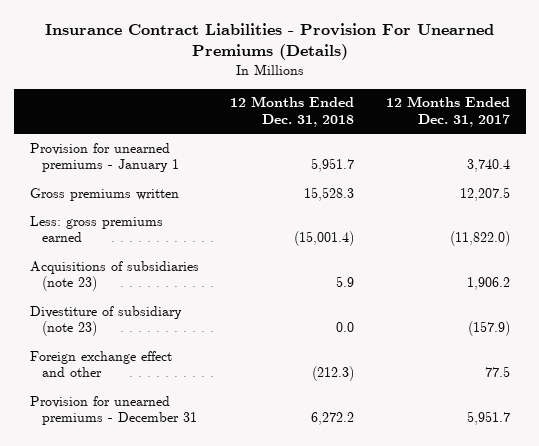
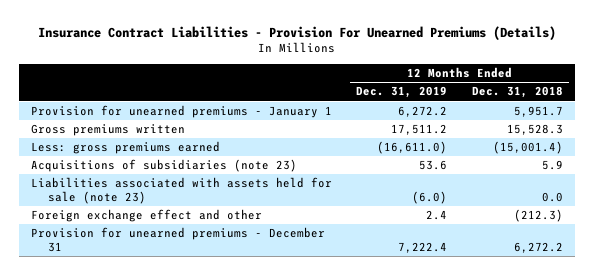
[385,96,510,128] 12 Months Ended Dec. 31, 2017 -> none
none -> [356,86,448,99] Dec. 31, 2019
[29,305,182,337] Divestiture of subsidiary (note 23) -> none
none -> [31,177,333,205] Liabilities associated with assets held for sale (note 23)

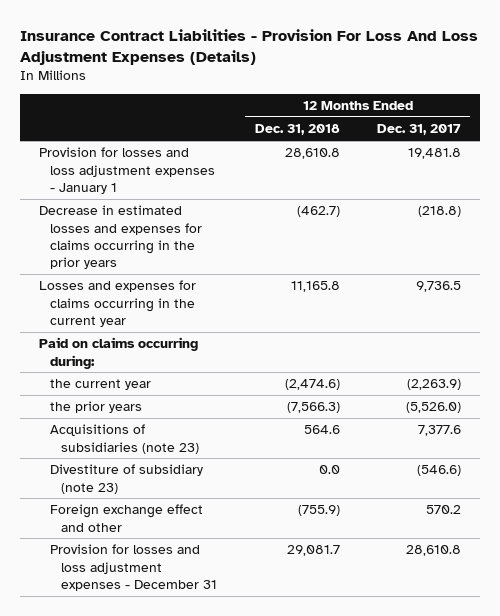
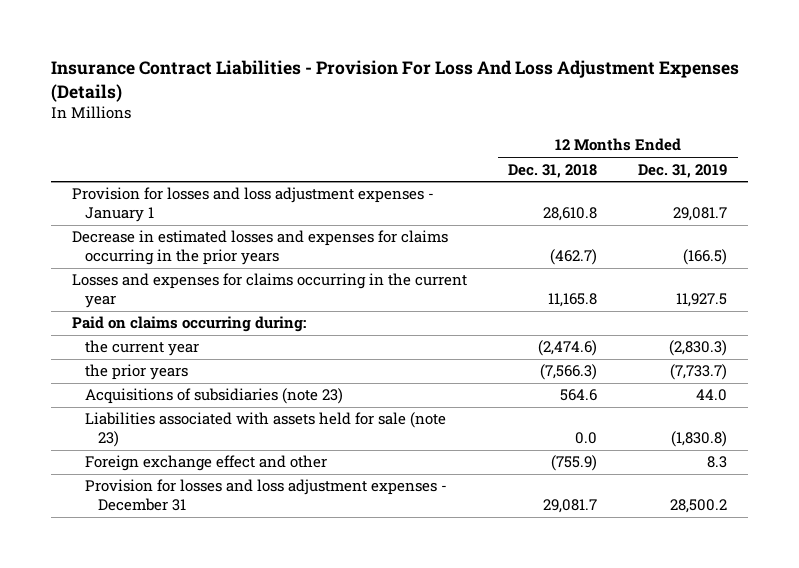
[377,124,462,136] Dec. 31, 2017 -> none
none -> [638,163,728,178] Dec. 31, 2019
[49,464,203,494] Divestiture of subsidiary (note 23) -> none
none -> [84,412,446,447] Liabilities associated with assets held for sale (note 23)

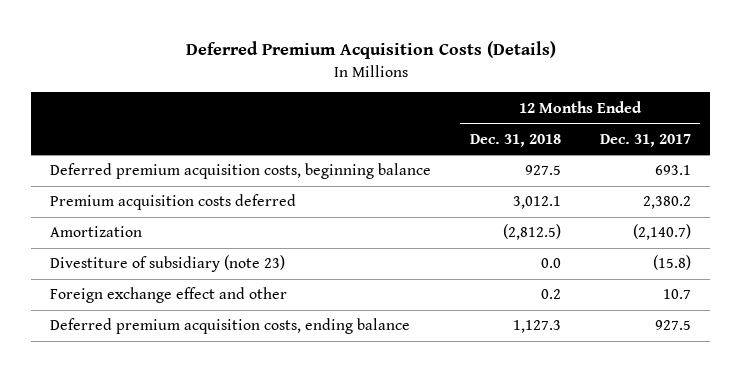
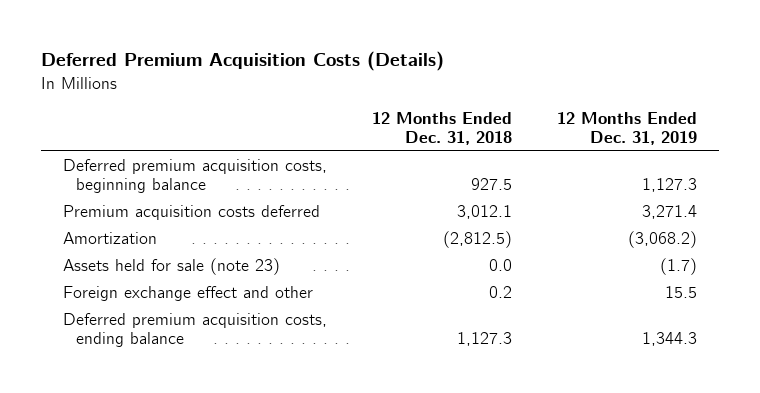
[599,133,691,147] Dec. 31, 2017 -> none
none -> [557,111,698,145] 12 Months Ended Dec. 31, 2019
[50,255,286,273] Divestiture of subsidiary (note 23) -> none
none -> [63,257,281,275] Assets held for sale (note 23)

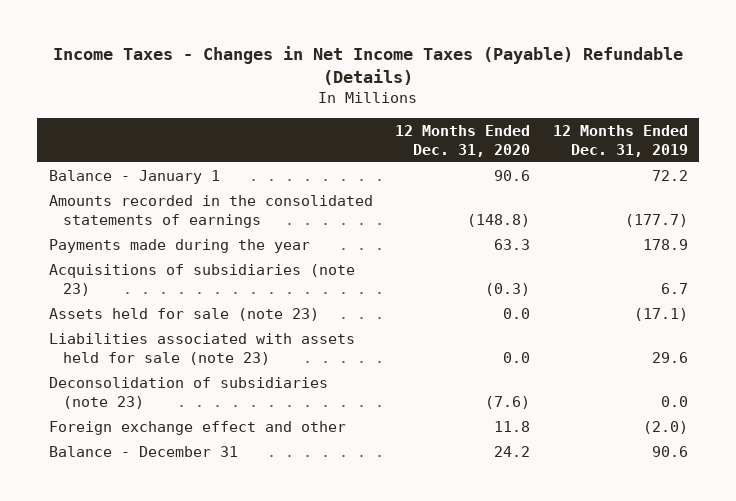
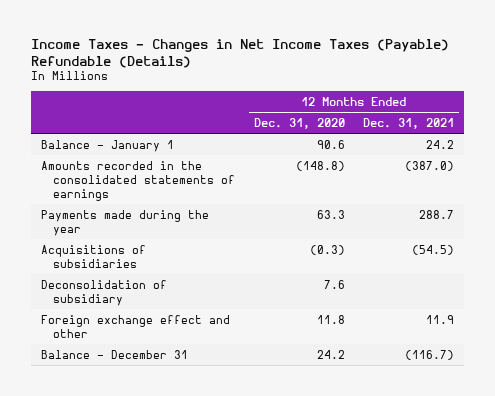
[552,124,688,157] 12 Months Ended Dec. 31, 2019 -> none
none -> [363,118,455,130] Dec. 31, 2021
[48,307,319,321] Assets held for sale (note 23) -> none
[48,332,355,365] Liabilities associated with assets held for sale (note 23) -> none
[48,263,355,296] Acquisitions of subsidiaries (note 23) -> [40,244,146,268] Acquisitions of subsidiaries
[48,376,328,409] Deconsolidation of subsidiaries (note 23) -> [40,279,167,306] Deconsolidation of subsidiary
[485,395,531,409] (7.6) -> [323,279,345,289] 7.6

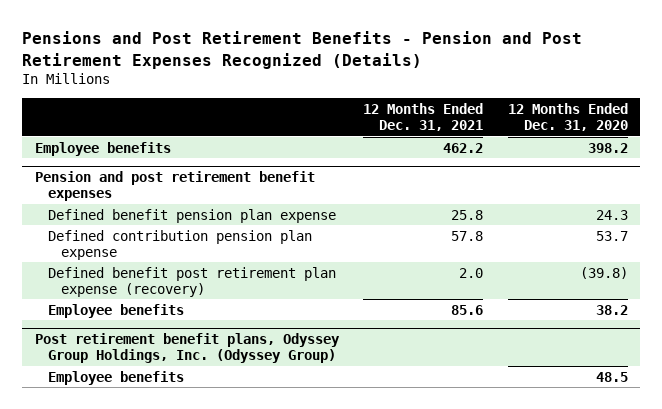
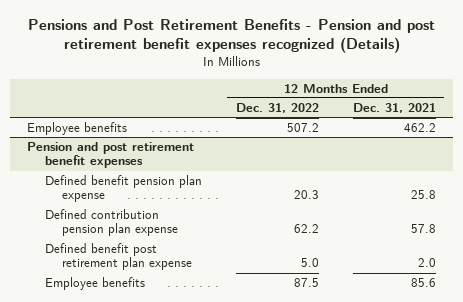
[22,31,583,69] Pensions and Post Retirement Benefits - Pension and Post Retirement Expenses Recognized (Details) -> [27,18,435,54] Pensions and Post Retirement Benefits - Pension and post retirement benefit expenses recognized (Details)
[507,102,628,132] 12 Months Ended Dec. 31, 2020 -> none
none -> [235,102,319,113] Dec. 31, 2022
[47,266,336,297] Defined benefit post retirement plan expense (recovery) -> [44,242,192,271] Defined benefit post retirement plan expense
[34,332,340,364] Post retirement benefit plans, Odyssey Group Holdings, Inc. (Odyssey Group) -> none
[47,370,184,385] Employee benefits -> none

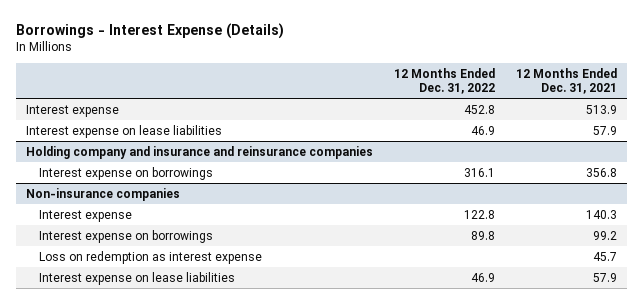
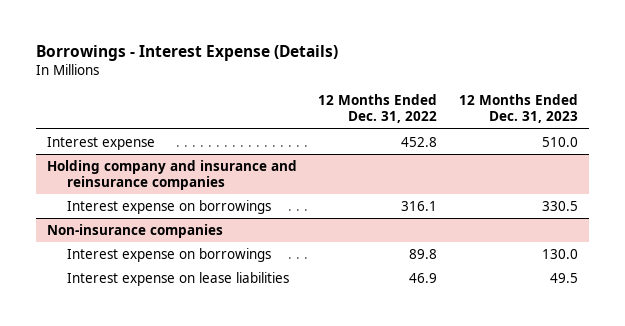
[515,67,617,95] 12 Months Ended Dec. 31, 2021 -> none
none -> [459,94,579,124] 12 Months Ended Dec. 31, 2023
[26,124,223,138] Interest expense on lease liabilities -> none
[38,209,132,222] Interest expense -> none
[38,250,262,264] Loss on redemption as interest expense -> none

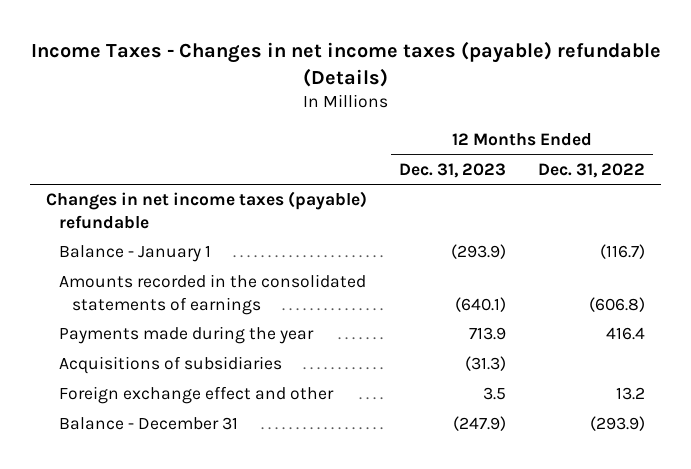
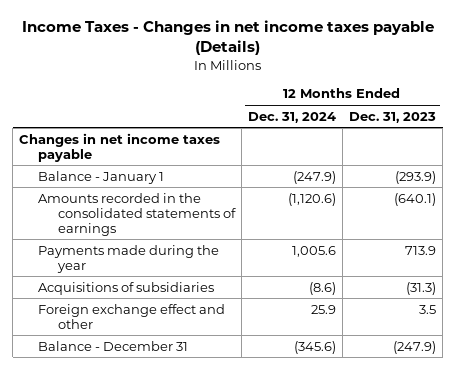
[30,41,661,88] Income Taxes - Changes in net income taxes (payable) refundable (Details) -> [21,20,434,56] Income Taxes - Changes in net income taxes payable (Details)
[537,162,645,178] Dec. 31, 2022 -> none
none -> [247,111,336,123] Dec. 31, 2024
[46,191,368,229] Changes in net income taxes (payable) refundable -> [19,132,221,162] Changes in net income taxes payable

